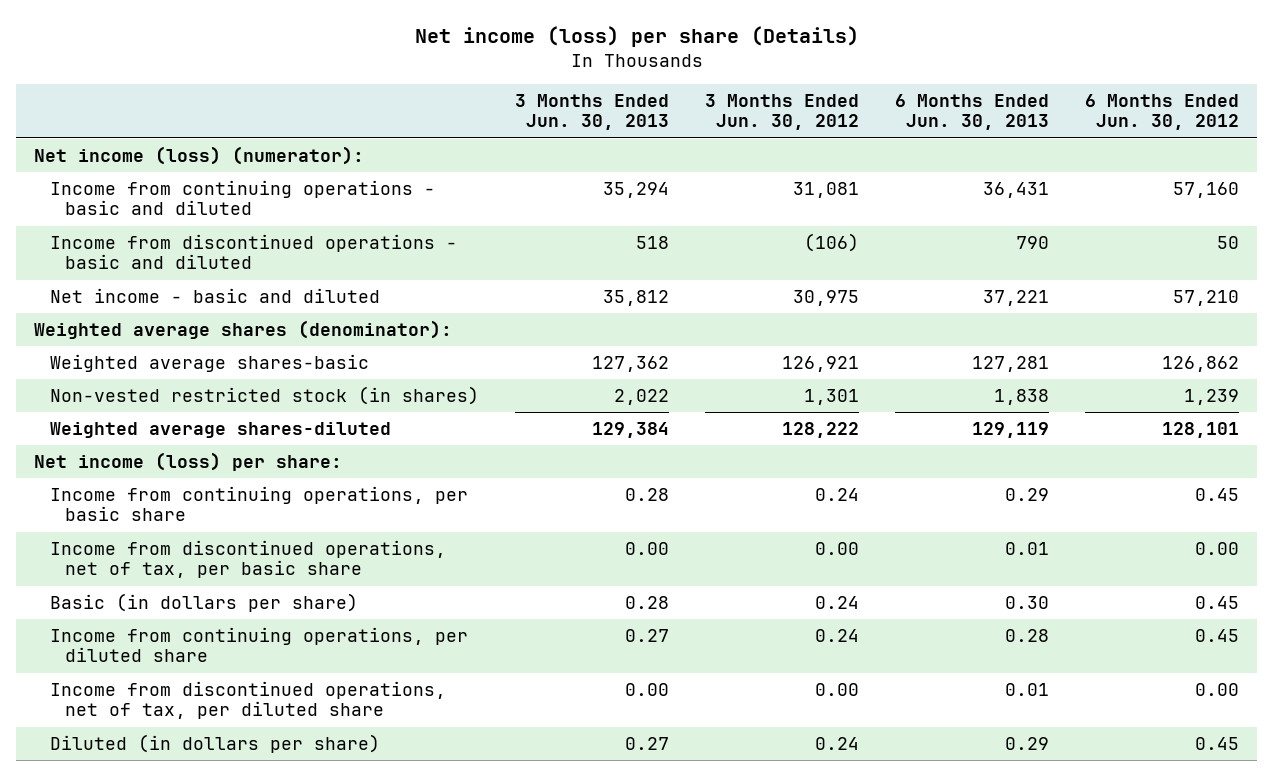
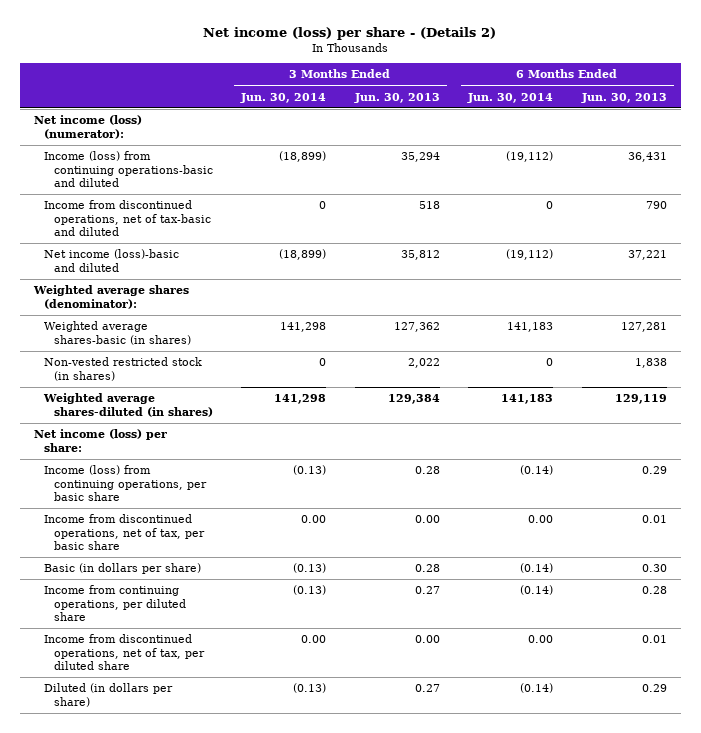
[414,26,859,48] Net income (loss) per share (Details) -> [203,27,497,41] Net income (loss) per share - (Details 2)
[704,93,859,131] 3 Months Ended Jun. 30, 2012 -> none
[1085,93,1240,131] 6 Months Ended Jun. 30, 2012 -> none
none -> [240,92,327,103] Jun. 30, 2014
none -> [467,92,554,103] Jun. 30, 2014
[49,179,435,216] Income from continuing operations - basic and diluted -> [43,151,213,188] Income (loss) from continuing operations-basic and diluted
[49,233,457,270] Income from discontinued operations - basic and diluted -> [43,200,211,237] Income from discontinued operations, net of tax-basic and diluted
[49,287,380,303] Net income - basic and diluted -> [43,249,179,272] Net income (loss)-basic and diluted
[49,353,369,372] Weighted average shares-basic -> [43,321,191,345] Weighted average shares-basic (in shares)
[49,421,391,438] Weighted average shares-diluted -> [42,393,213,417] Weighted average shares-diluted (in shares)
[49,485,468,522] Income from continuing operations, per basic share -> [43,465,207,502] Income (loss) from continuing operations, per basic share

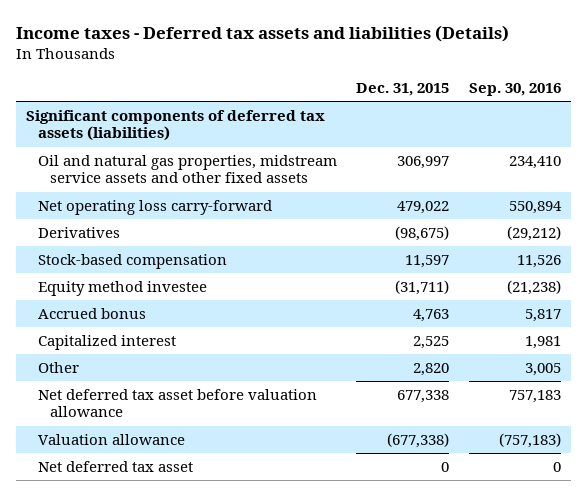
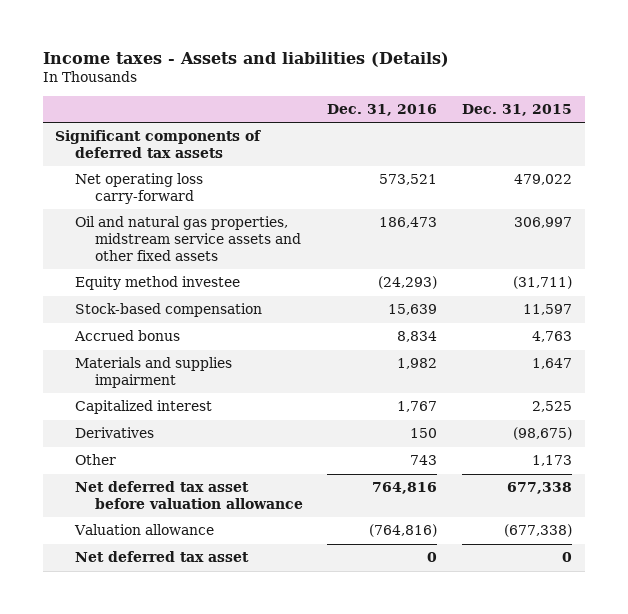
[15,24,509,42] Income taxes - Deferred tax assets and liabilities (Details) -> [42,51,449,67] Income taxes - Assets and liabilities (Details)
[469,83,562,97] Sep. 30, 2016 -> none
none -> [327,103,438,116] Dec. 31, 2016
[25,110,325,142] Significant components of deferred tax assets (liabilities) -> [55,130,262,158] Significant components of deferred tax assets
[37,155,337,184] Oil and natural gas properties, midstream service assets and other fixed assets -> [74,216,301,261] Oil and natural gas properties, midstream service assets and other fixed assets
[37,254,227,270] Stock-based compensation -> [74,303,262,318] Stock-based compensation
none -> [74,357,232,388] Materials and supplies impairment
[37,227,120,239] Derivatives -> [74,427,154,439] Derivatives
[413,363,450,377] 2,820 -> [532,455,573,467] 1,173

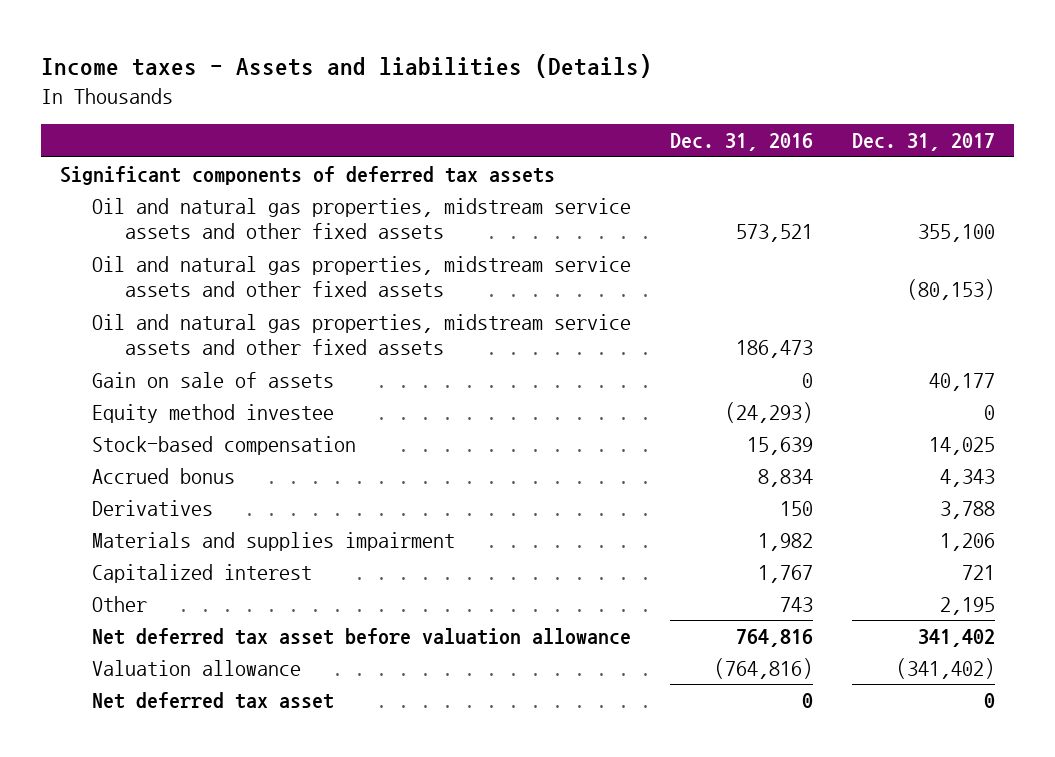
[462,103,573,116] Dec. 31, 2015 -> none
none -> [851,133,995,152] Dec. 31, 2017
[74,173,203,204] Net operating loss carry-forward -> [92,198,632,240] Oil and natural gas properties, midstream service assets and other fixed assets
none -> [92,256,632,298] Oil and natural gas properties, midstream service assets and other fixed assets
none -> [92,372,335,389] Gain on sale of assets
[74,427,154,439] Derivatives -> [92,500,214,517] Derivatives

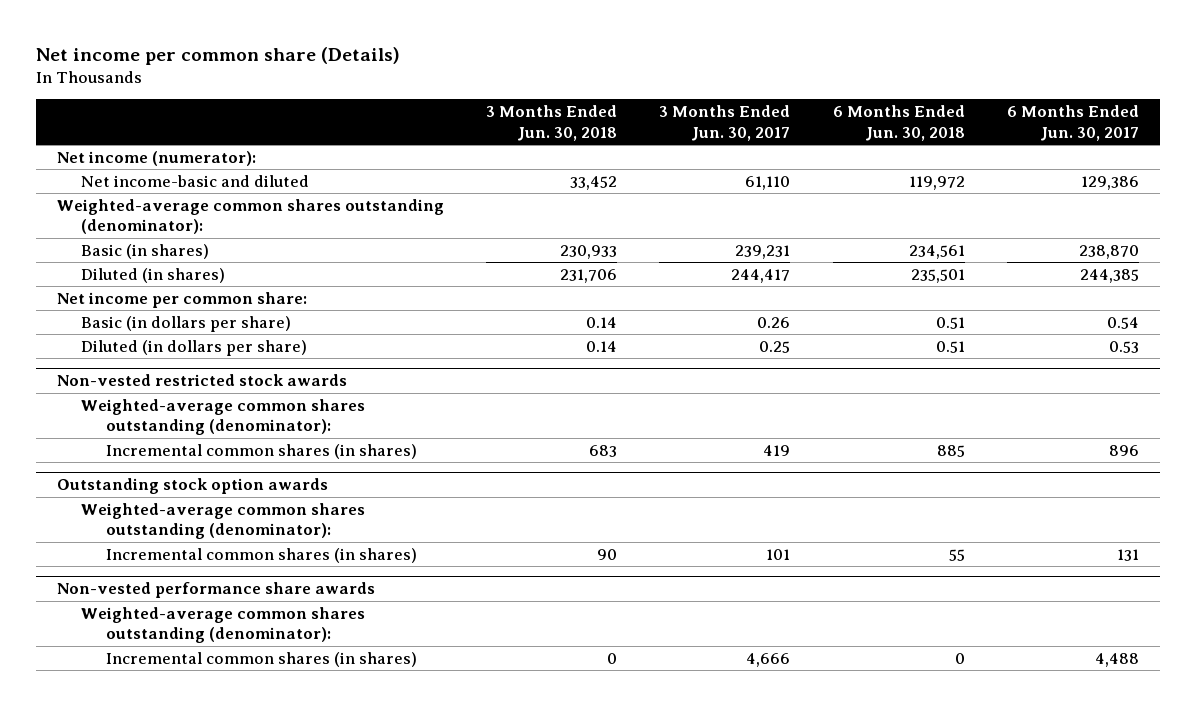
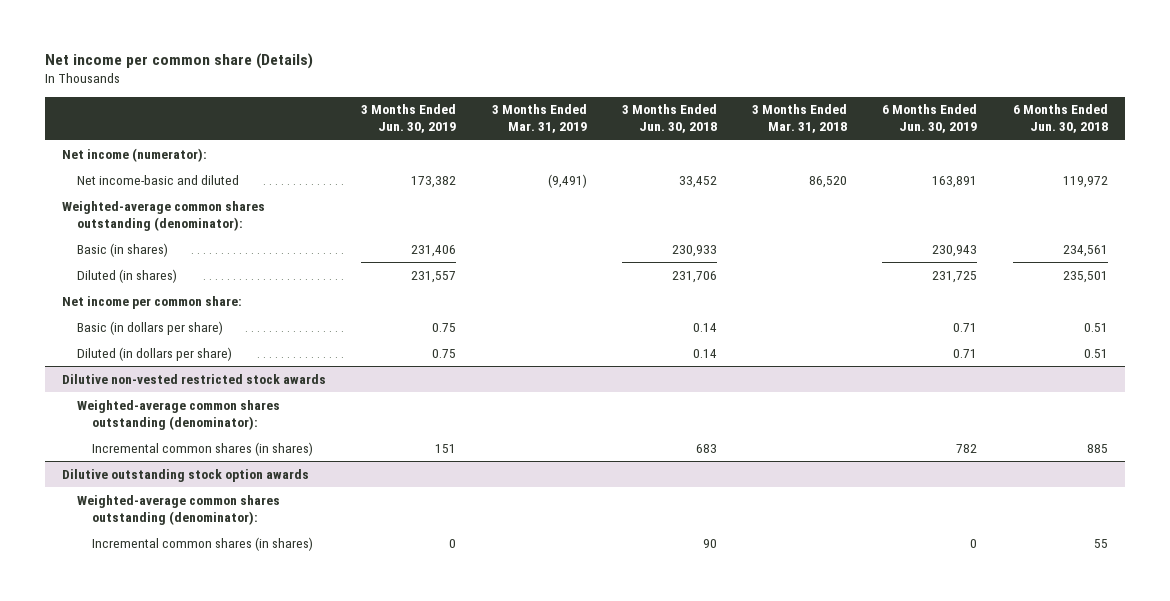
[659,105,791,141] 3 Months Ended Jun. 30, 2017 -> none
[1006,105,1139,141] 6 Months Ended Jun. 30, 2017 -> none
none -> [361,104,457,134] 3 Months Ended Jun. 30, 2019
none -> [491,104,587,134] 3 Months Ended Mar. 31, 2019
none -> [752,104,848,134] 3 Months Ended Mar. 31, 2018
none -> [882,104,978,134] 6 Months Ended Jun. 30, 2019
[56,374,347,387] Non-vested restricted stock awards -> [62,373,327,384] Dilutive non-vested restricted stock awards
[56,478,328,495] Outstanding stock option awards -> [62,468,310,482] Dilutive outstanding stock option awards
[56,582,375,599] Non-vested performance share awards -> none
[81,606,366,644] Weighted-average common shares outstanding (denominator): -> none
[105,651,417,667] Incremental common shares (in shares) -> none

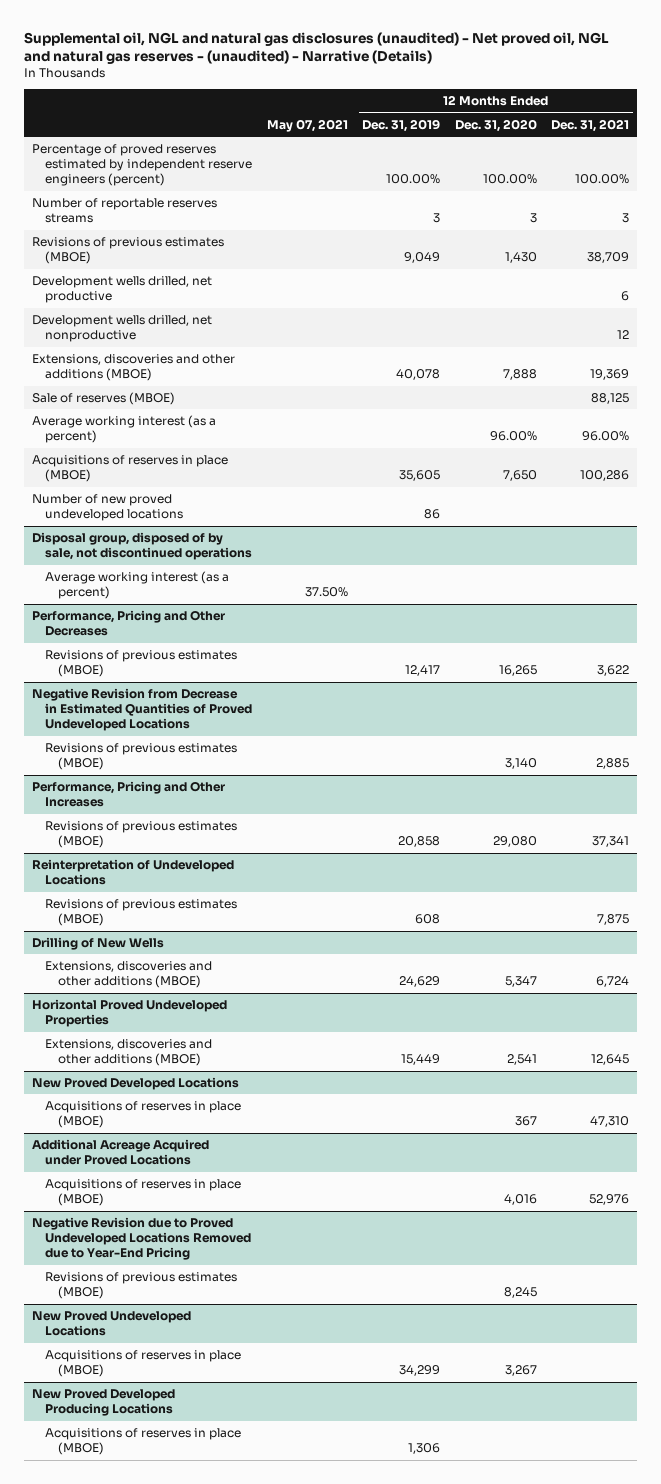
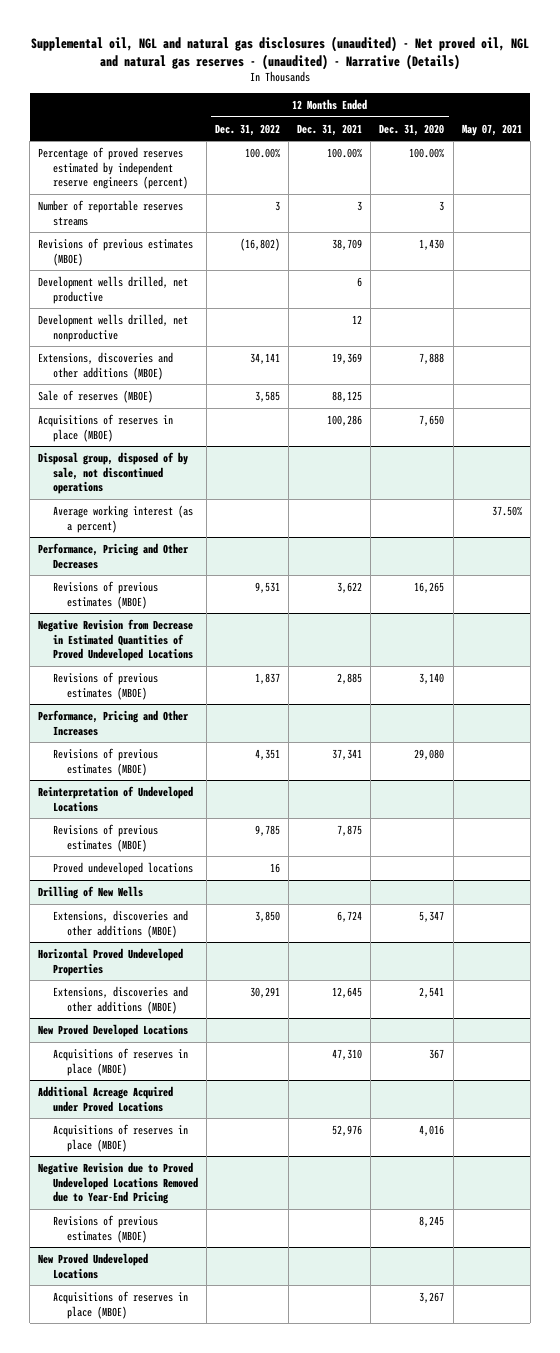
[362,118,441,132] Dec. 31, 2019 -> none
none -> [214,123,280,136] Dec. 31, 2022
[31,415,216,444] Average working interest (as a percent) -> none
[31,494,184,522] Number of new proved undeveloped locations -> none
none -> [52,861,193,875] Proved undeveloped locations
[31,1389,175,1417] New Proved Developed Producing Locations -> none
[45,1428,242,1456] Acquisitions of reserves in place (MBOE) -> none

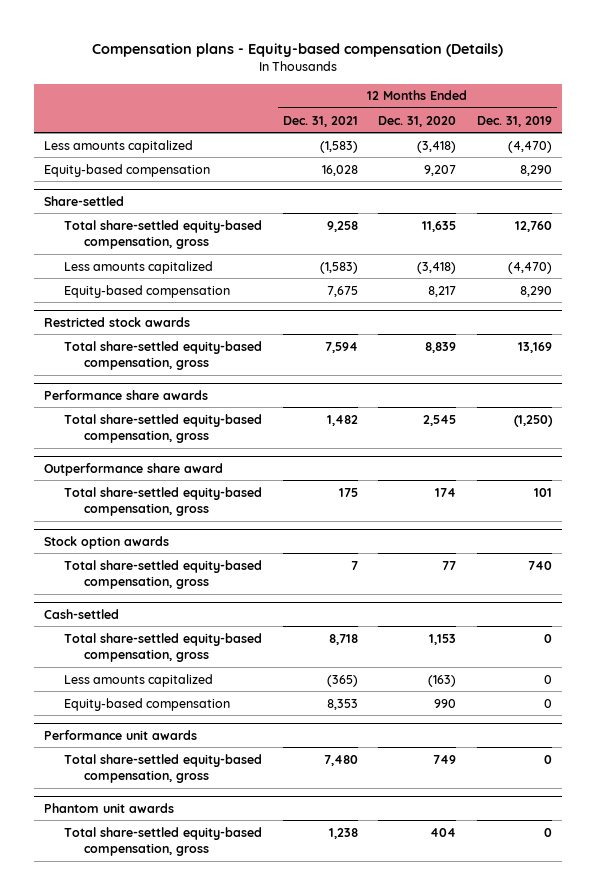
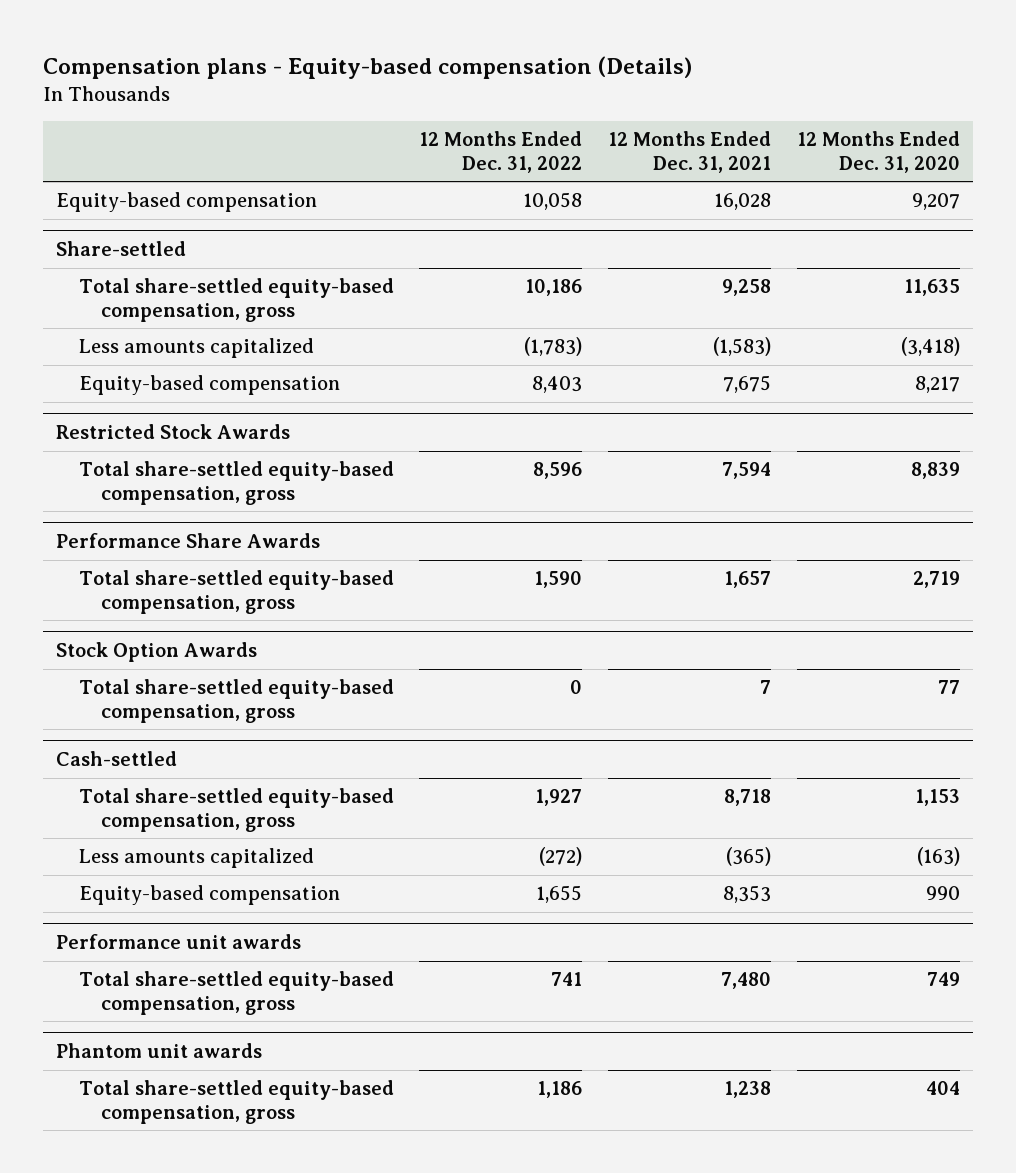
[477,115,553,127] Dec. 31, 2019 -> none
none -> [419,131,583,173] 12 Months Ended Dec. 31, 2022
[44,139,194,153] Less amounts capitalized -> none
[44,316,191,327] Restricted stock awards -> [55,423,290,439] Restricted Stock Awards
[44,462,224,476] Outperformance share award -> none
[64,486,263,516] Total share-settled equity-based compensation, gross -> none
[44,389,209,400] Performance share awards -> [55,532,320,548] Performance Share Awards
[326,414,358,426] 1,482 -> [724,571,772,589] 1,657
[423,414,457,426] 2,545 -> [913,571,961,589] 2,719
[44,535,170,549] Stock option awards -> [55,641,257,662] Stock Option Awards

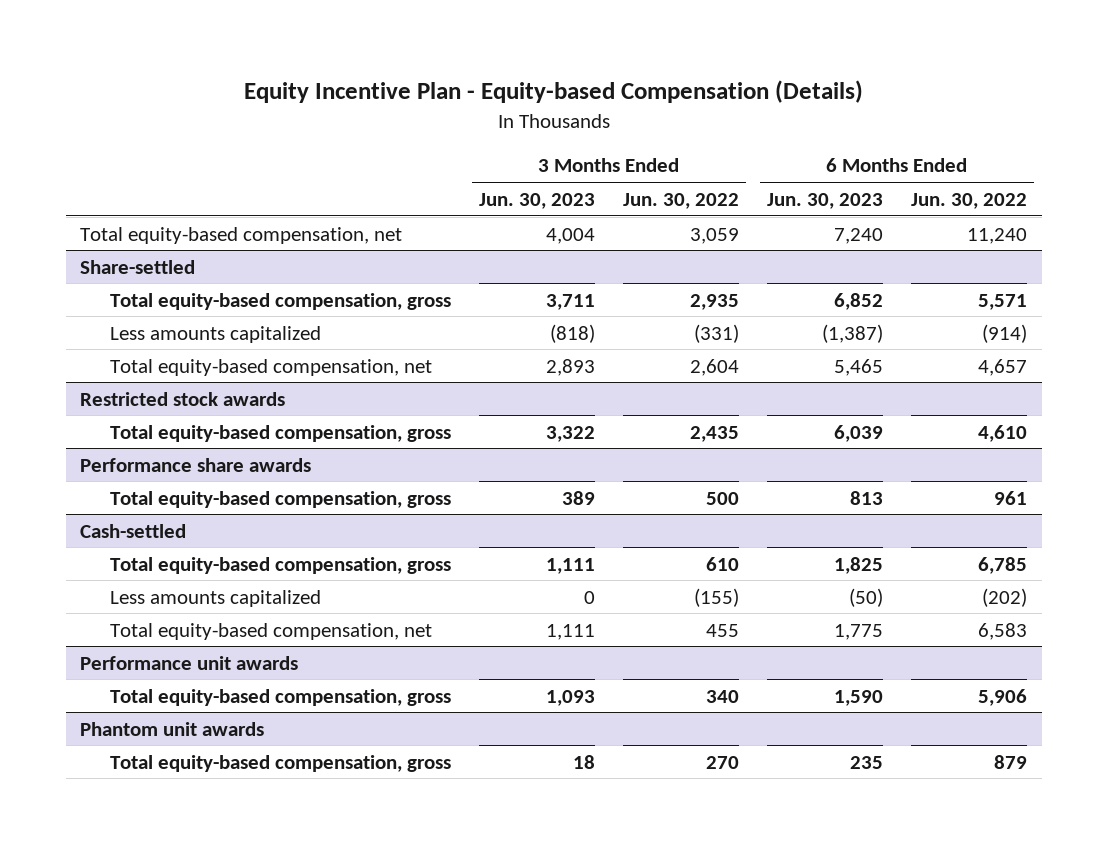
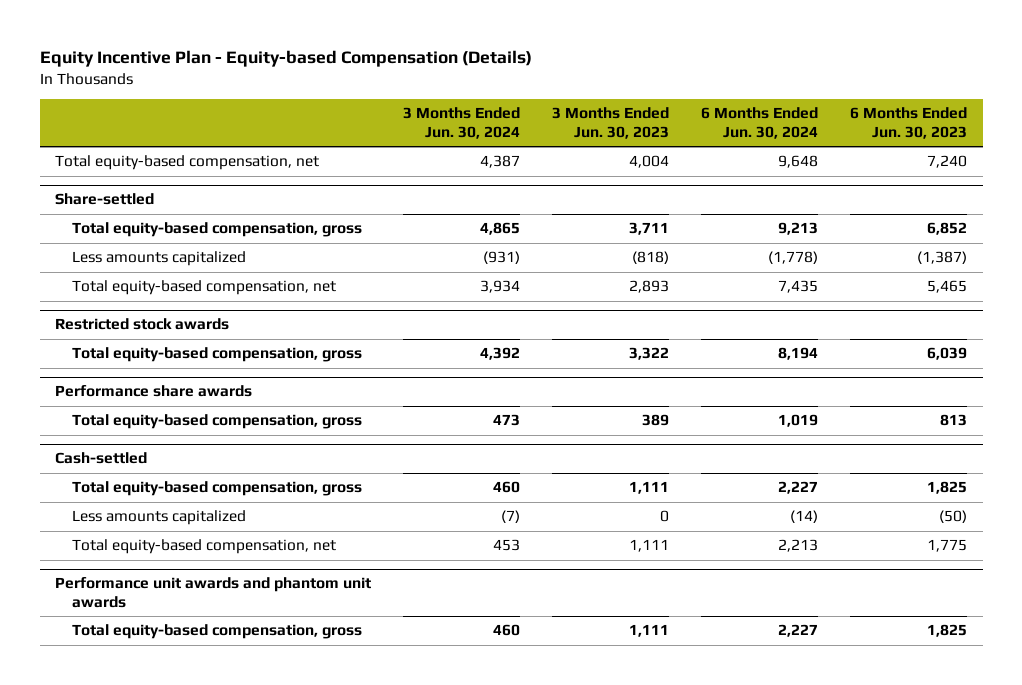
[623,192,740,209] Jun. 30, 2022 -> none
[911,192,1028,209] Jun. 30, 2022 -> none
none -> [403,107,521,139] 3 Months Ended Jun. 30, 2024
none -> [701,107,819,139] 6 Months Ended Jun. 30, 2024
[80,721,265,736] Phantom unit awards -> none
[110,754,452,772] Total equity-based compensation, gross -> none
[80,655,299,670] Performance unit awards -> [55,577,372,608] Performance unit awards and phantom unit awards
[546,689,596,706] 1,093 -> [629,624,670,638] 1,111
[834,689,884,706] 1,590 -> [926,624,967,638] 1,825

